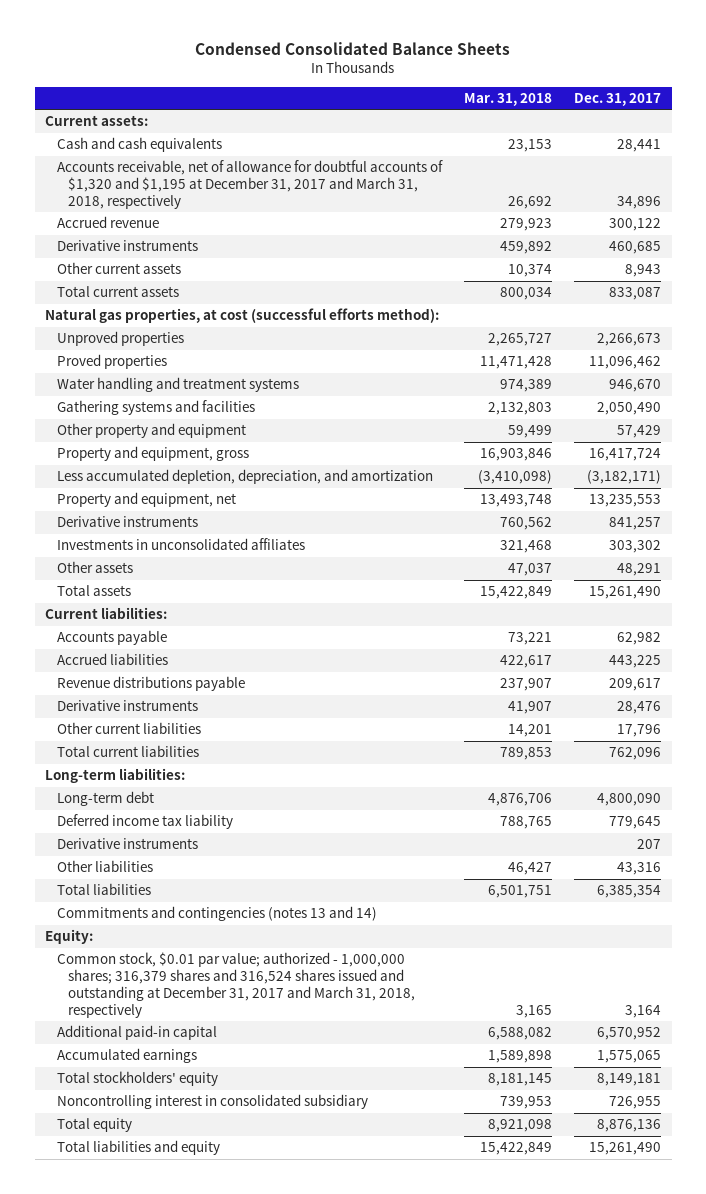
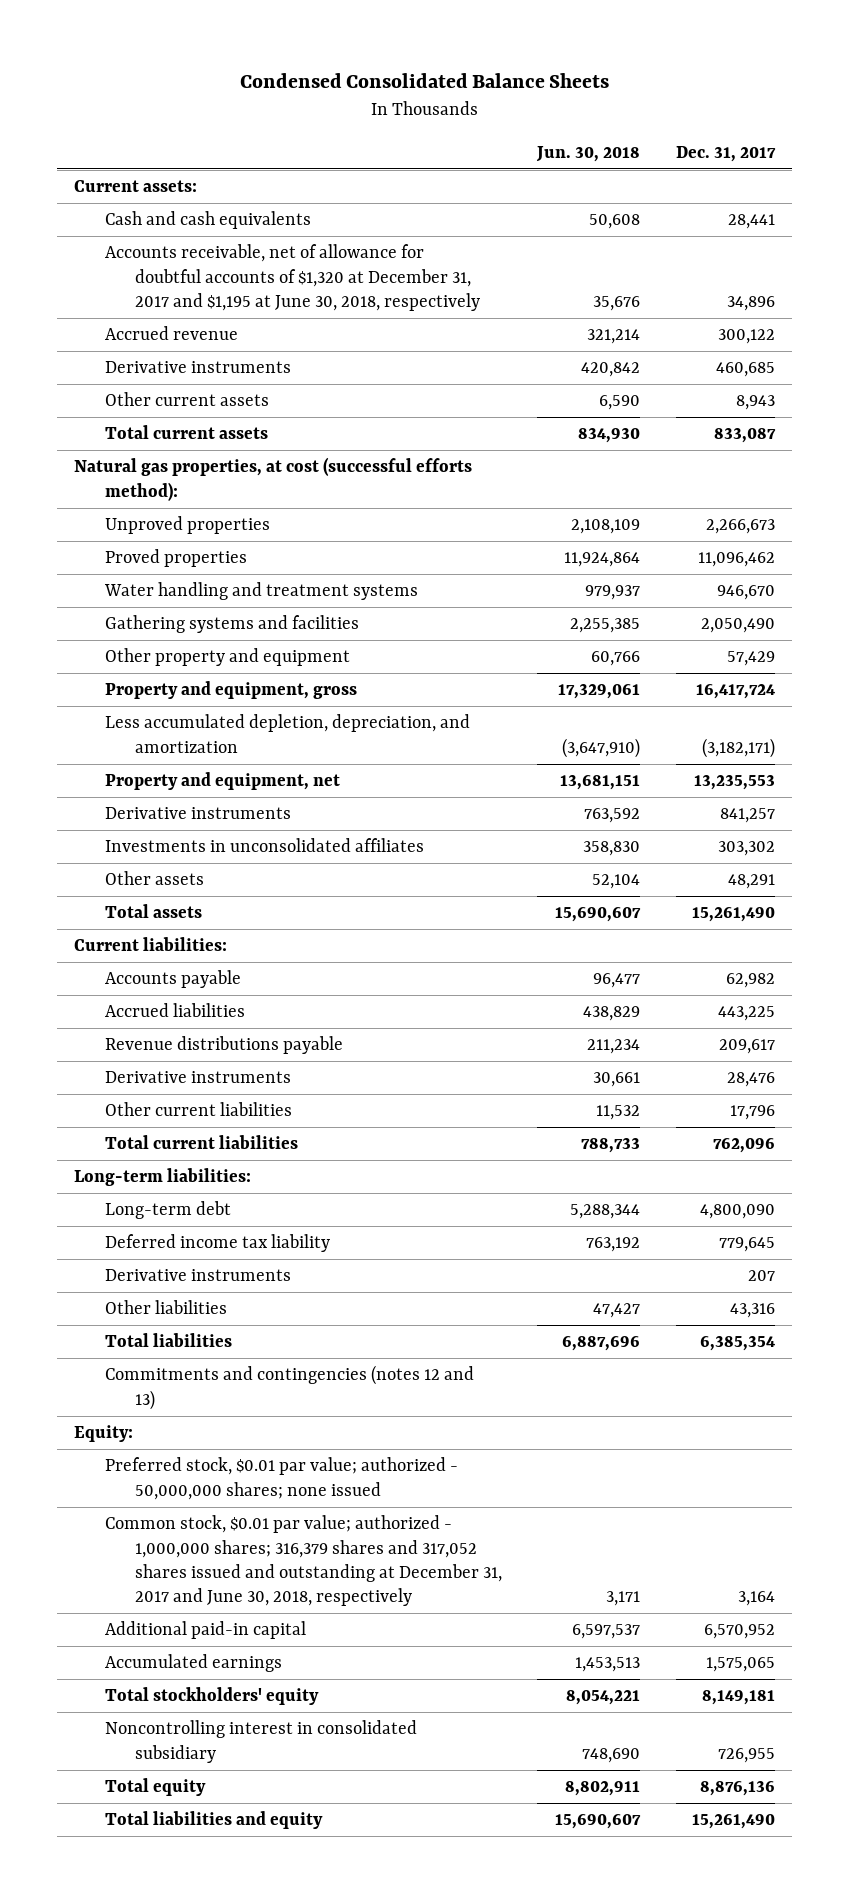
[463,93,552,107] Mar. 31, 2018 -> none
none -> [536,146,641,163] Jun. 30, 2018
[56,160,443,209] Accounts receivable, net of allowance for doubtful accounts of $1,320 and $1,195 at December 31, 2017 and March 31, 2018, respectively -> [104,244,481,312] Accounts receivable, net of allowance for doubtful accounts of $1,320 at December 31, 2017 and $1,195 at June 30, 2018, respectively
[56,906,377,922] Commitments and contingencies (notes 13 and 14) -> [104,1365,474,1410] Commitments and contingencies (notes 12 and 13)
none -> [104,1457,458,1500] Preferred stock, $0.01 par value; authorized - 50,000,000 shares; none issued
[56,952,416,1018] Common stock, $0.01 par value; authorized - 1,000,000 shares; 316,379 shares and 316,524 shares issued and outstanding at December 31, 2017 and March 31, 2018, respectively -> [104,1515,503,1607] Common stock, $0.01 par value; authorized - 1,000,000 shares; 316,379 shares and 317,052 shares issued and outstanding at December 31, 2017 and June 30, 2018, respectively

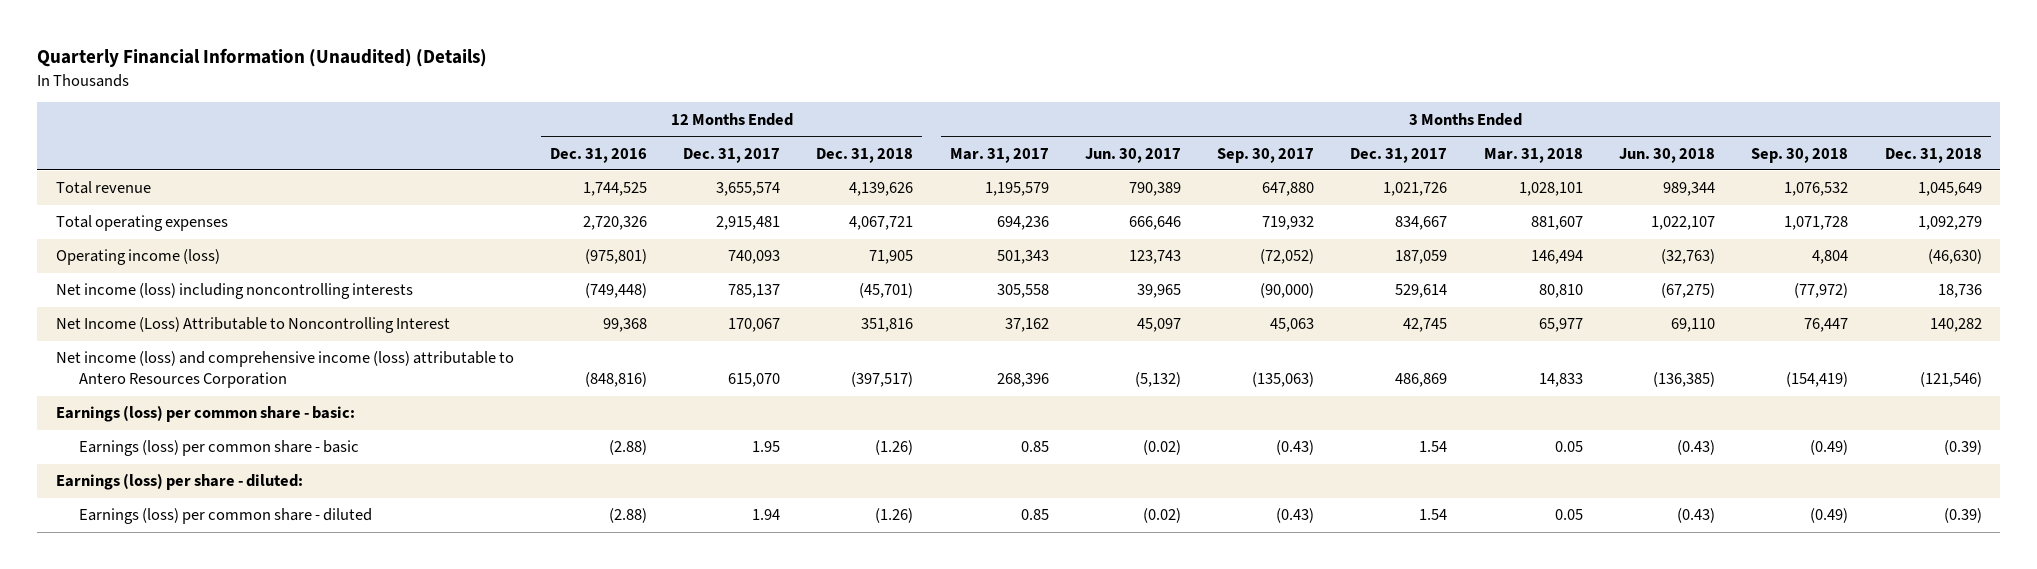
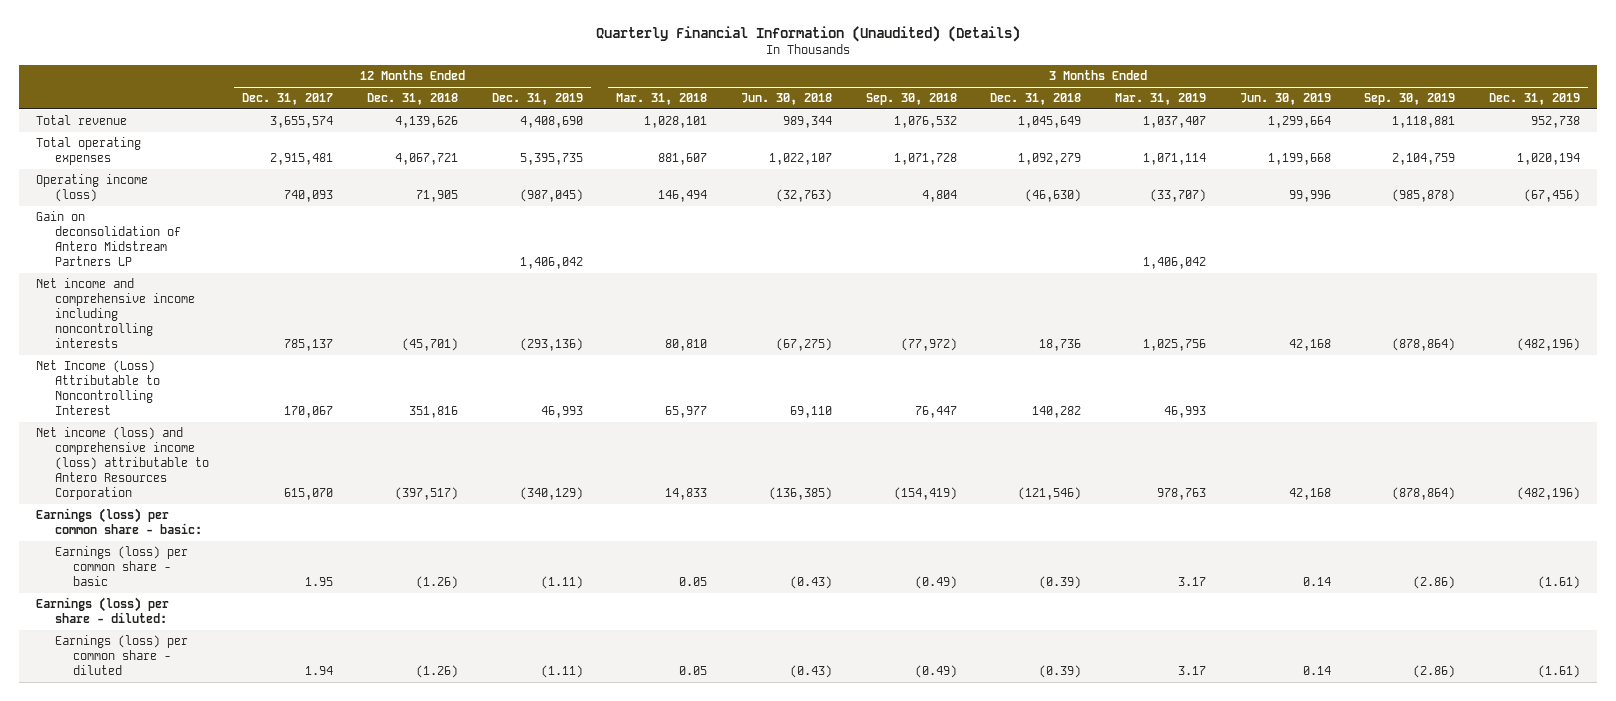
[549,147,647,163] Dec. 31, 2016 -> none
[949,147,1049,163] Mar. 31, 2017 -> none
[1084,147,1181,163] Jun. 30, 2017 -> none
[1217,147,1315,163] Sep. 30, 2017 -> none
[1350,147,1448,163] Dec. 31, 2017 -> none
none -> [491,93,583,106] Dec. 31, 2019
none -> [1115,93,1207,106] Mar. 31, 2019
none -> [1239,93,1331,106] Jun. 30, 2019
none -> [1364,93,1456,106] Sep. 30, 2019
none -> [1488,93,1580,106] Dec. 31, 2019
none -> [36,210,181,266] Gain on deconsolidation of Antero Midstream Partners LP
[55,283,413,300] Net income (loss) including noncontrolling interests -> [36,277,195,349] Net income and comprehensive income including noncontrolling interests

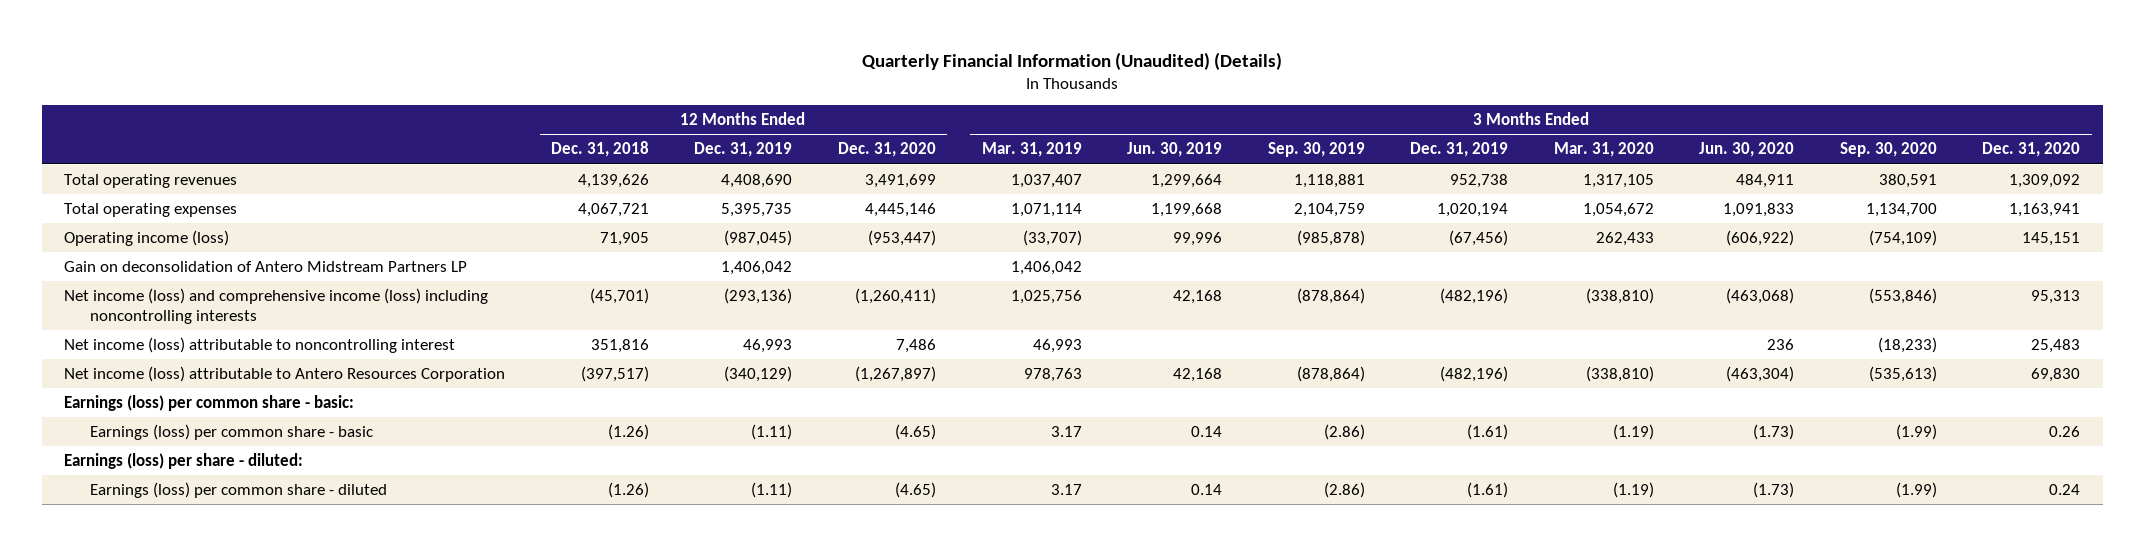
[242,93,334,106] Dec. 31, 2017 -> none
[616,93,708,106] Mar. 31, 2018 -> none
[741,93,833,106] Jun. 30, 2018 -> none
[865,93,957,106] Sep. 30, 2018 -> none
[990,93,1082,106] Dec. 31, 2018 -> none
none -> [838,142,937,158] Dec. 31, 2020
none -> [1553,142,1654,158] Mar. 31, 2020
none -> [1699,142,1795,158] Jun. 30, 2020
none -> [1839,142,1937,158] Sep. 30, 2020
none -> [1982,142,2081,158] Dec. 31, 2020
[36,114,128,125] Total revenue -> [64,173,238,188] Total operating revenues
[36,277,195,349] Net income and comprehensive income including noncontrolling interests -> [64,287,489,325] Net income (loss) and comprehensive income (loss) including noncontrolling interests
[36,359,160,415] Net Income (Loss) Attributable to Noncontrolling Interest -> [64,336,456,353] Net income (loss) attributable to noncontrolling interest
[36,426,209,501] Net income (loss) and comprehensive income (loss) attributable to Antero Resources Corporation -> [64,365,506,382] Net income (loss) attributable to Antero Resources Corporation

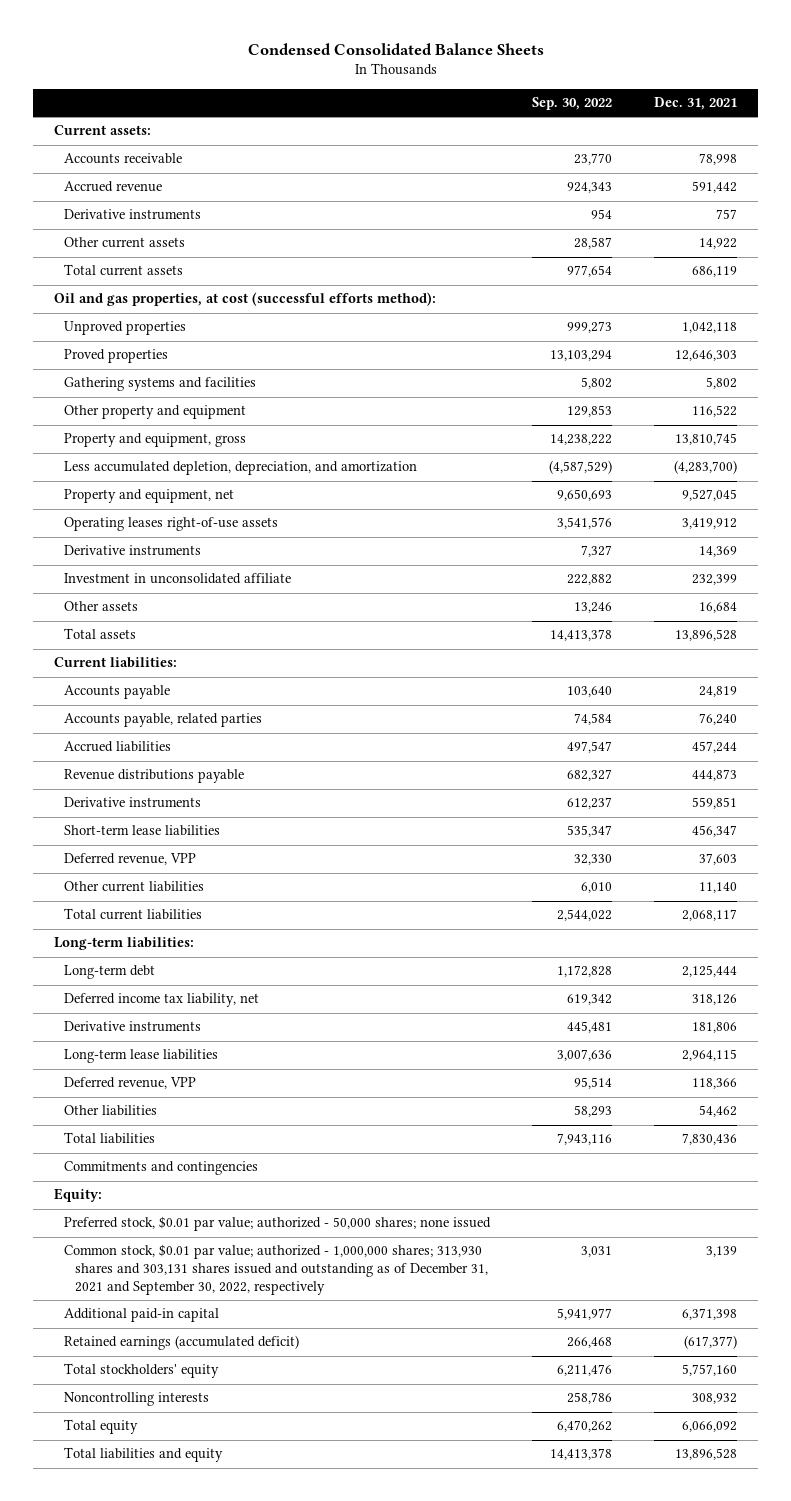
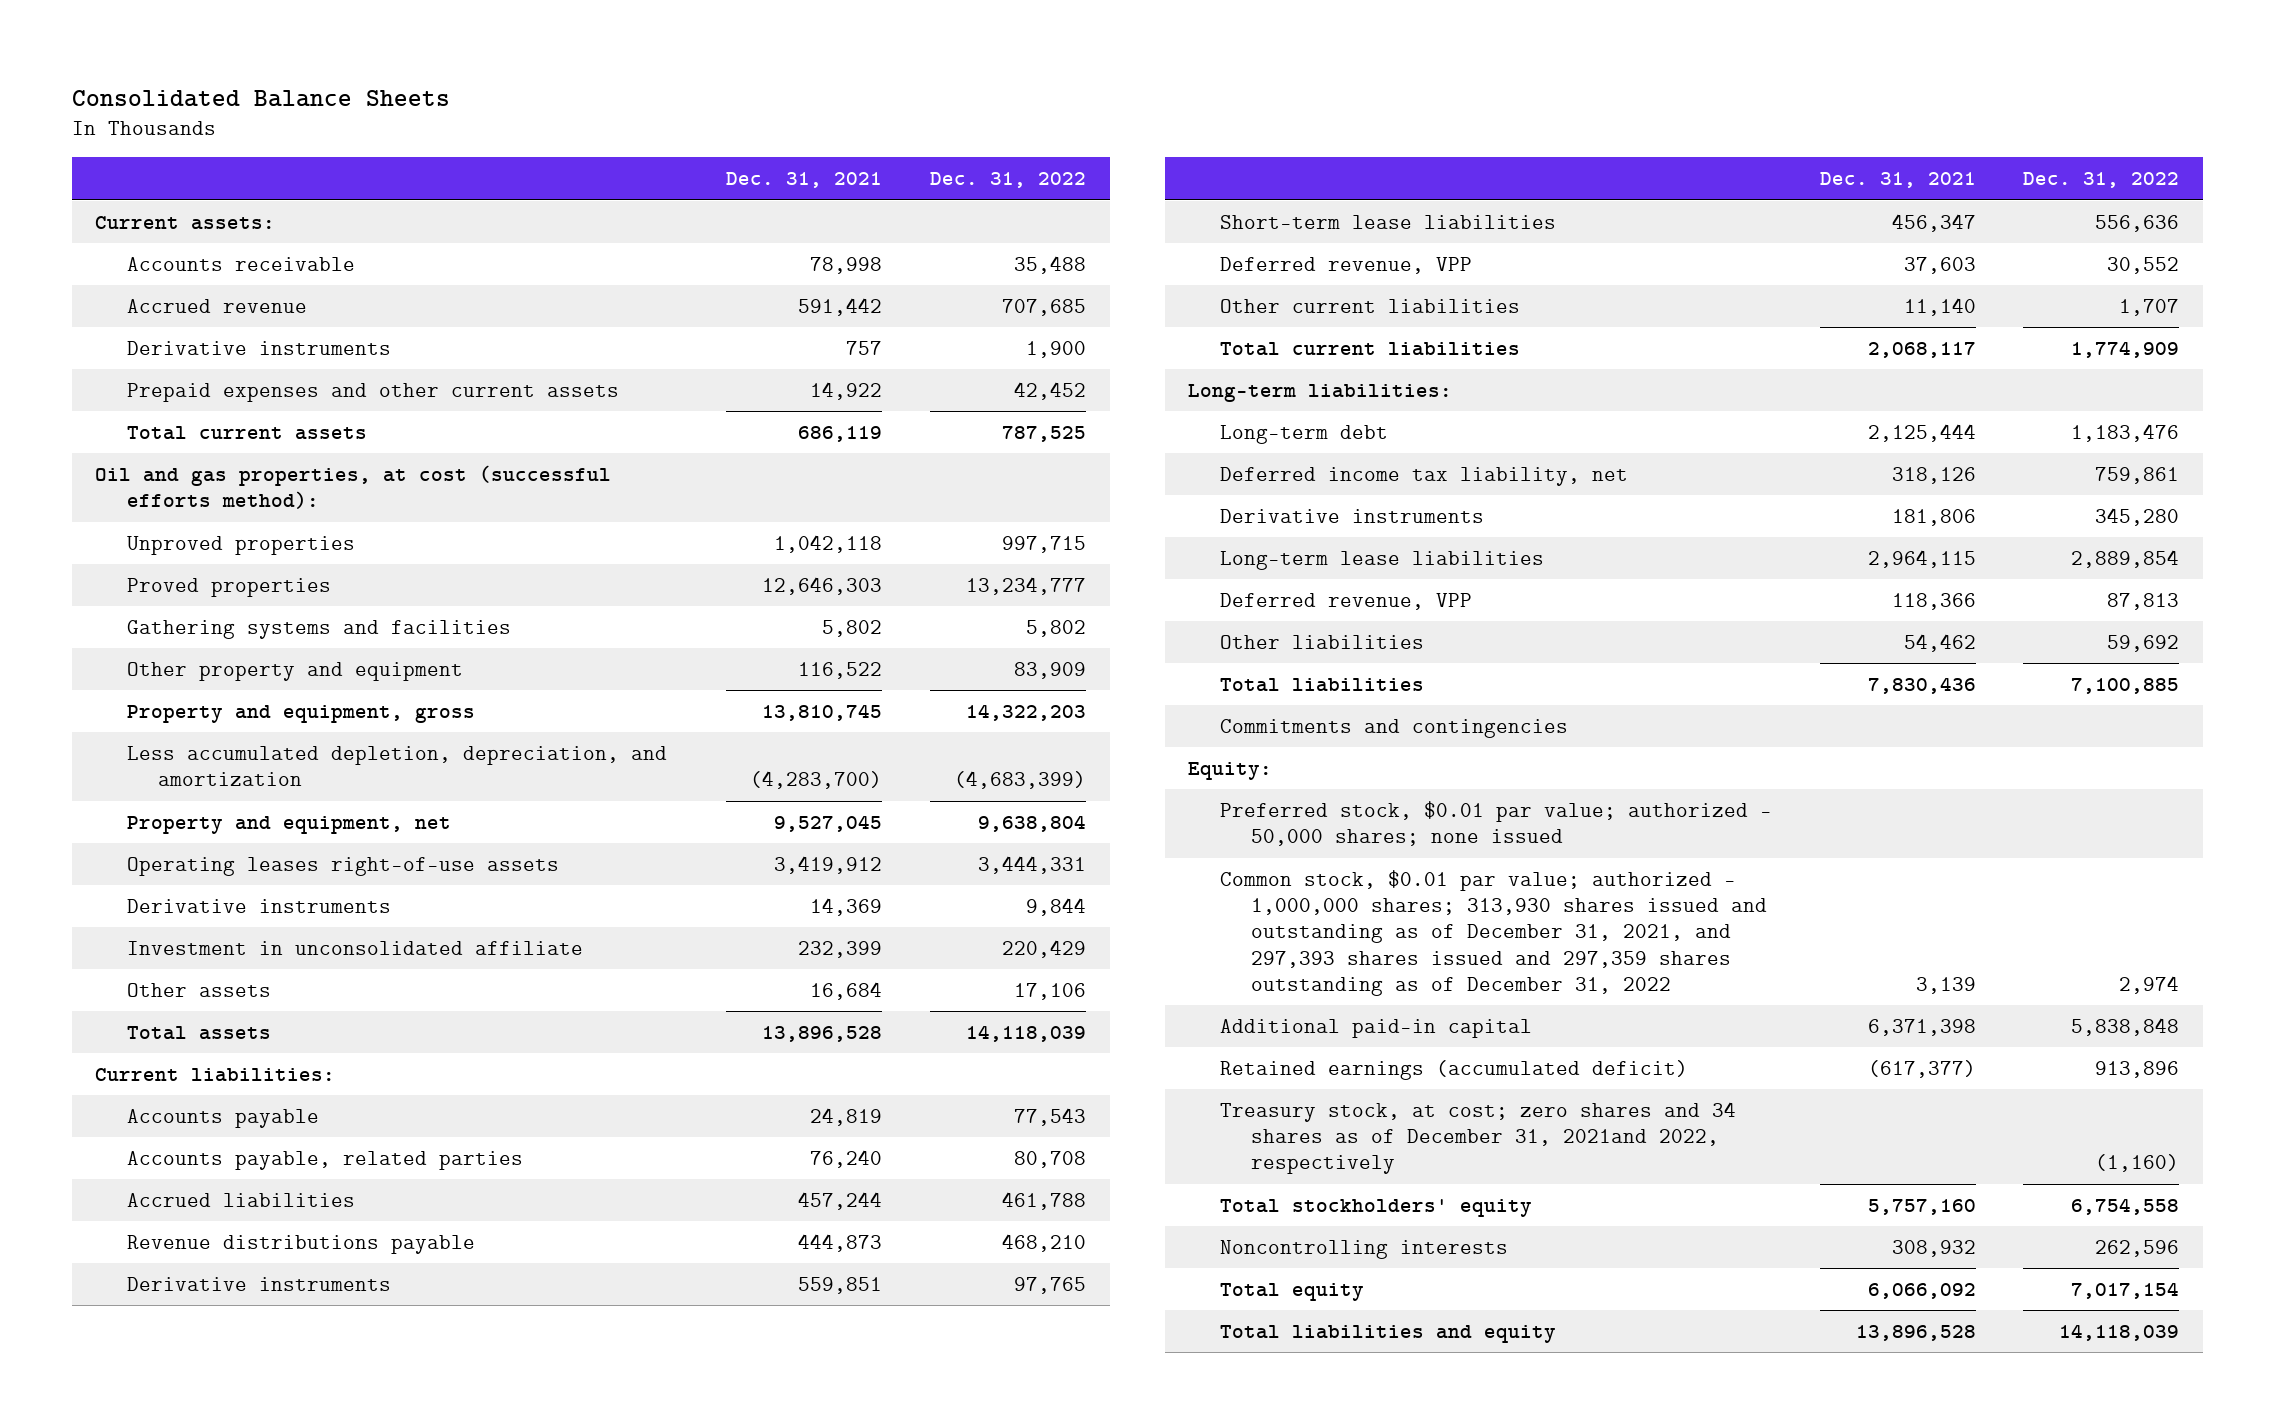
[247,43,544,56] Condensed Consolidated Balance Sheets -> [71,89,450,107] Consolidated Balance Sheets
[532,97,613,111] Sep. 30, 2022 -> none
none -> [929,172,1086,189] Dec. 31, 2022
[64,237,186,249] Other current assets -> [126,382,619,402] Prepaid expenses and other current assets
[64,1244,488,1295] Common stock, $0.01 par value; authorized - 1,000,000 shares; 313,930 shares and 303,131 shares issued and outstanding as of December 31, 2021 and September 30, 2022, respectively -> [1219,869,1768,996] Common stock, $0.01 par value; authorized - 1,000,000 shares; 313,930 shares issued and outstanding as of December 31, 2021, and 297,393 shares issued and 297,359 shares outstanding as of December 31, 2022
none -> [1219,1101,1736,1175] Treasury stock, at cost; zero shares and 34 shares as of December 31, 2021and 2022, respectively

